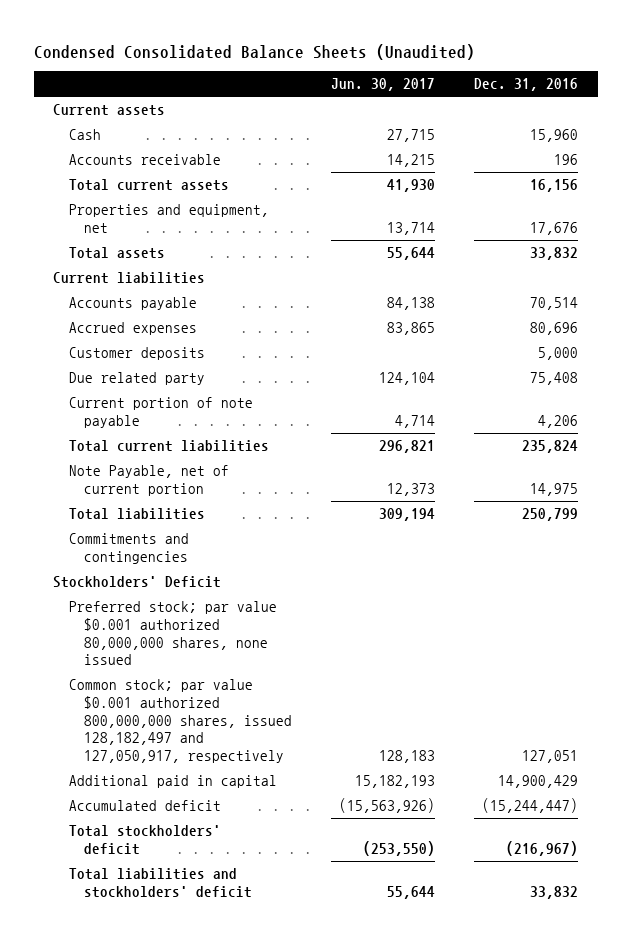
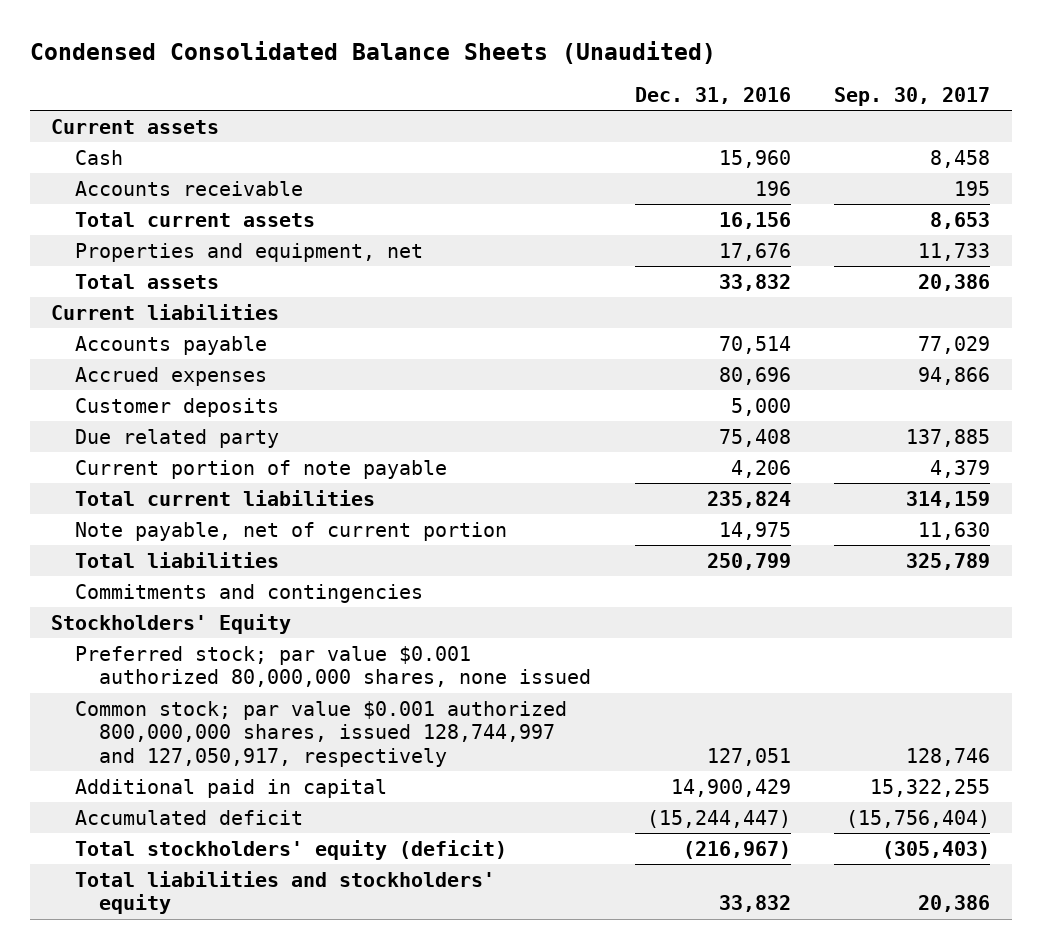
[331,78,436,92] Jun. 30, 2017 -> none
none -> [834,86,991,106] Sep. 30, 2017
[68,465,229,496] Note Payable, net of current portion -> [75,521,508,541] Note payable, net of current portion
[53,576,222,589] Stockholders' Deficit -> [51,613,292,634] Stockholders' Equity
[68,679,293,763] Common stock; par value $0.001 authorized 800,000,000 shares, issued 128,182,497 and 127,050,917, respectively -> [75,700,568,767] Common stock; par value $0.001 authorized 800,000,000 shares, issued 128,744,997 and 127,050,917, respectively
[68,825,221,855] Total stockholders' deficit -> [75,839,508,860] Total stockholders' equity (deficit)
[68,868,253,898] Total liabilities and stockholders' deficit -> [75,870,496,915] Total liabilities and stockholders' equity

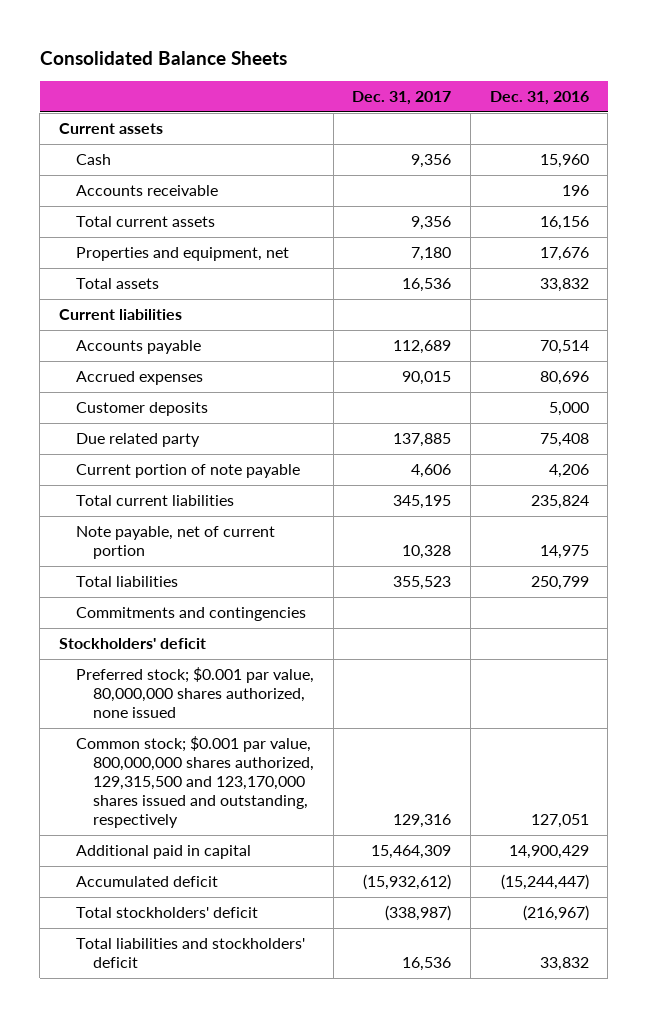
[29,40,716,64] Condensed Consolidated Balance Sheets (Unaudited) -> [39,50,287,65] Consolidated Balance Sheets
[834,86,991,106] Sep. 30, 2017 -> none
none -> [352,91,452,106] Dec. 31, 2017
[51,613,292,634] Stockholders' Equity -> [58,638,206,650] Stockholders' deficit
[75,645,592,688] Preferred stock; par value $0.001 authorized 80,000,000 shares, none issued -> [75,667,314,719] Preferred stock; $0.001 par value, 80,000,000 shares authorized, none issued
[75,700,568,767] Common stock; par value $0.001 authorized 800,000,000 shares, issued 128,744,997 and 127,050,917, respectively -> [75,736,314,828] Common stock; $0.001 par value, 800,000,000 shares authorized, 129,315,500 and 123,170,000 shares issued and outstanding, respectively
[75,839,508,860] Total stockholders' equity (deficit) -> [75,907,258,919] Total stockholders' deficit
[75,870,496,915] Total liabilities and stockholders' equity -> [75,938,305,969] Total liabilities and stockholders' deficit

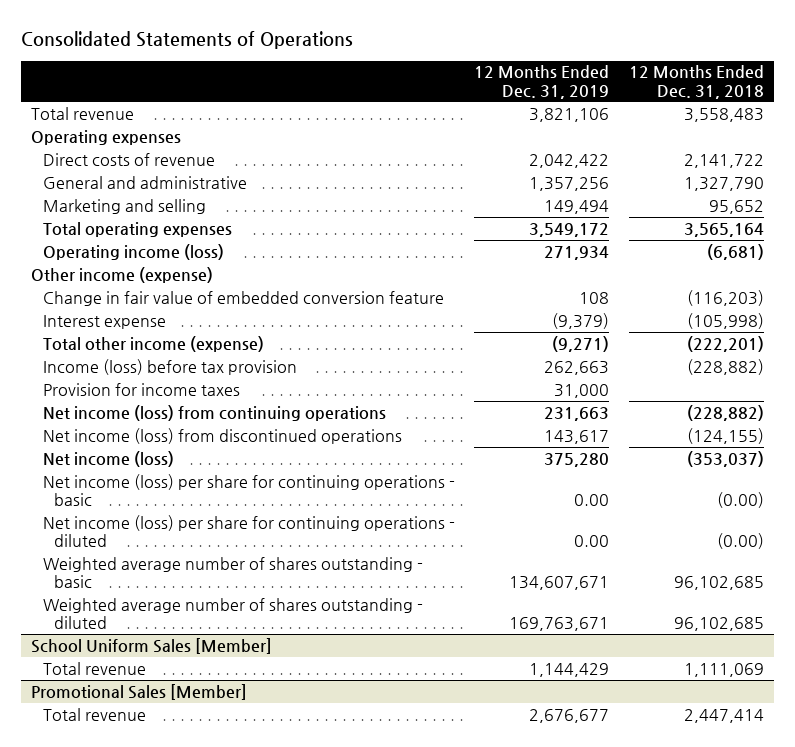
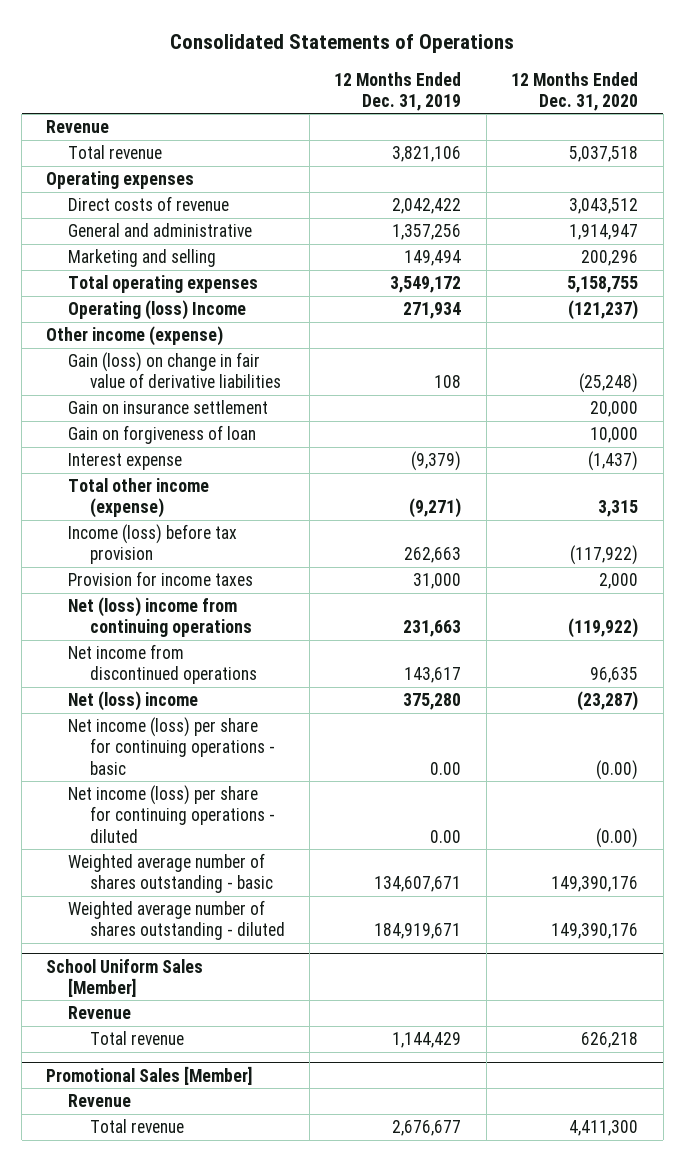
[628,65,764,99] 12 Months Ended Dec. 31, 2018 -> none
none -> [511,71,639,111] 12 Months Ended Dec. 31, 2020
none -> [46,120,110,134] Revenue
[42,243,224,260] Operating income (loss) -> [68,300,247,321] Operating (loss) Income
[42,290,444,306] Change in fair value of embedded conversion feature -> none
none -> [68,352,281,389] Gain (loss) on change in fair value of derivative liabilities
none -> [68,400,269,415] Gain on insurance settlement
none -> [68,425,257,445] Gain on forgiveness of loan
[42,404,386,421] Net income (loss) from continuing operations -> [68,597,252,638] Net (loss) income from continuing operations
[42,427,402,444] Net income (loss) from discontinued operations -> [68,644,257,685] Net income from discontinued operations
[42,450,174,467] Net income (loss) -> [68,691,199,712] Net (loss) income
[509,617,610,632] 169,763,671 -> [374,923,462,940] 184,919,671
none -> [68,1006,132,1020] Revenue
none -> [68,1094,132,1108] Revenue

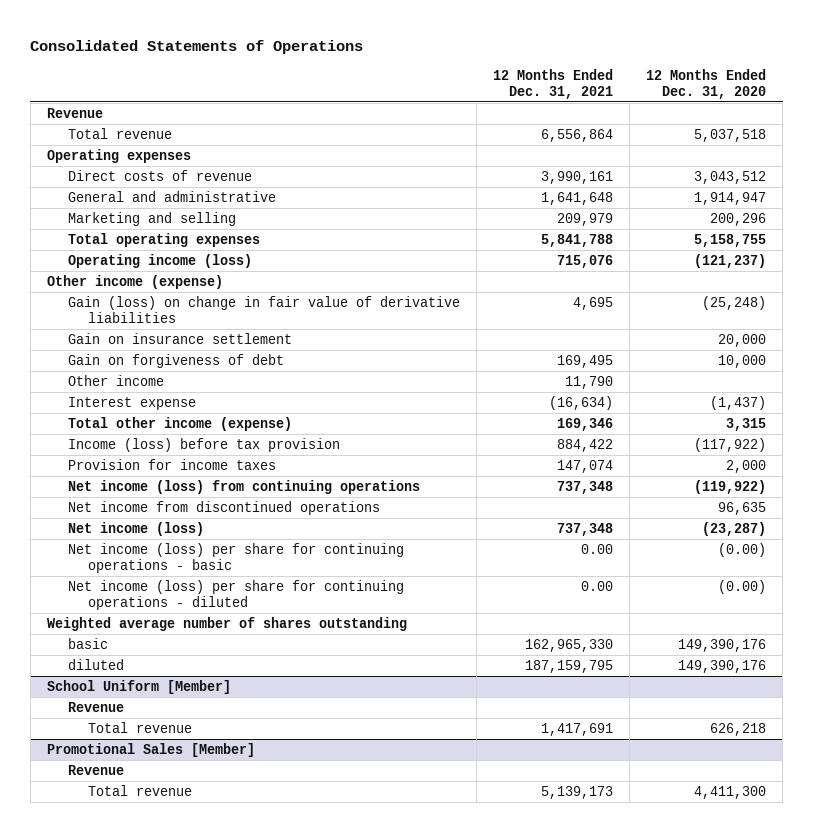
[334,71,462,111] 12 Months Ended Dec. 31, 2019 -> none
none -> [492,68,613,100] 12 Months Ended Dec. 31, 2021
[68,300,247,321] Operating (loss) Income -> [67,253,252,268] Operating income (loss)
[68,425,257,445] Gain on forgiveness of loan -> [67,353,284,368] Gain on forgiveness of debt
none -> [67,374,164,386] Other income
[68,597,252,638] Net (loss) income from continuing operations -> [67,479,420,494] Net income (loss) from continuing operations
[68,691,199,712] Net (loss) income -> [67,521,204,536] Net income (loss)
none -> [46,616,407,631] Weighted average number of shares outstanding
[68,853,273,894] Weighted average number of shares outstanding - basic -> [67,637,108,649] basic
[68,900,285,941] Weighted average number of shares outstanding - diluted -> [67,658,124,670] diluted
[46,958,204,997] School Uniform Sales [Member] -> [46,679,231,694] School Uniform [Member]

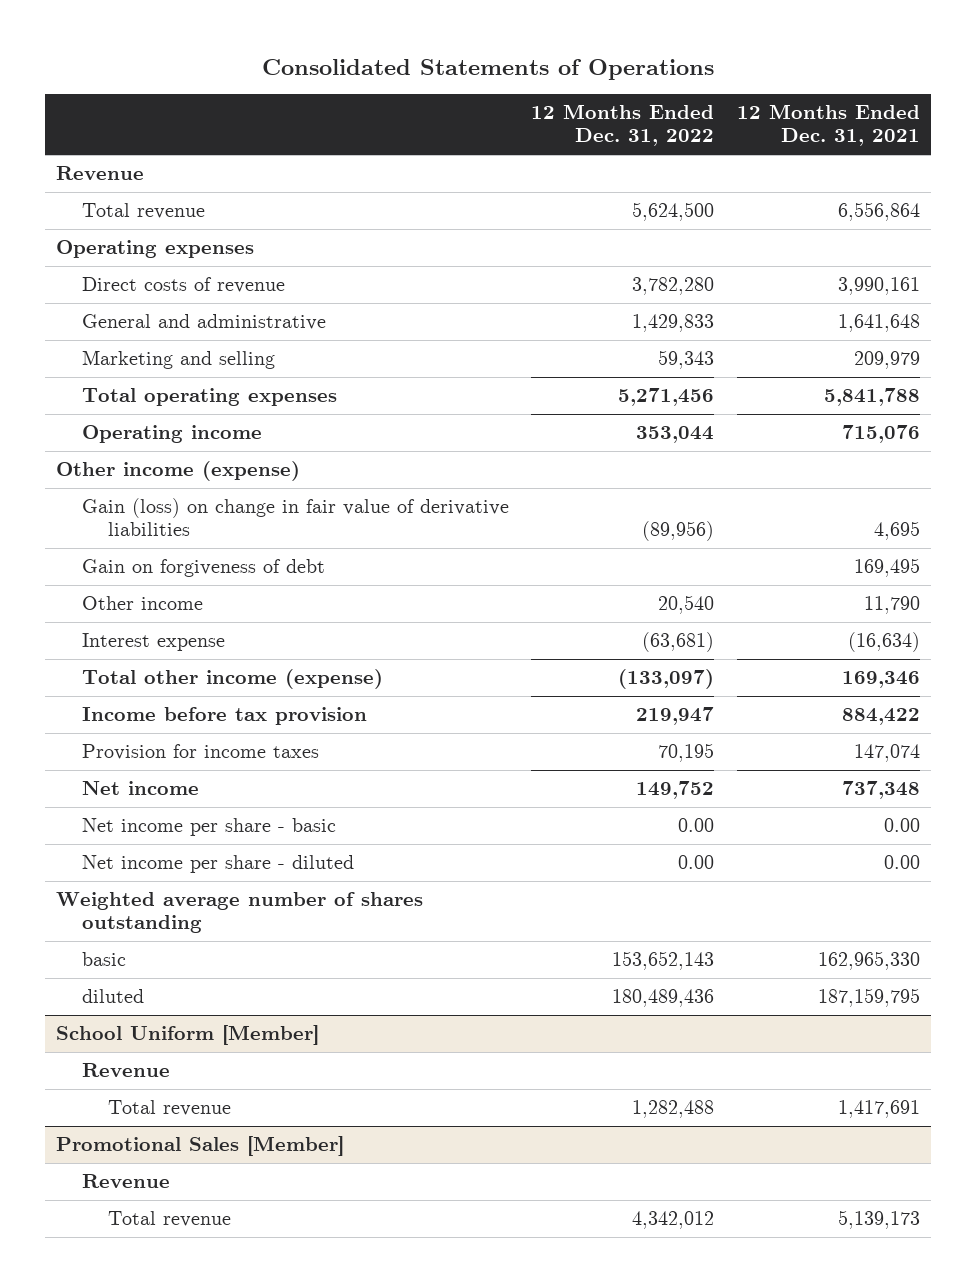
[645,68,766,100] 12 Months Ended Dec. 31, 2020 -> none
none -> [531,104,715,147] 12 Months Ended Dec. 31, 2022
[67,253,252,268] Operating income (loss) -> [81,425,262,444] Operating income
[67,332,292,344] Gain on insurance settlement -> none
[67,437,340,452] Income (loss) before tax provision -> [81,707,367,726] Income before tax provision
[67,479,420,494] Net income (loss) from continuing operations -> none
[67,500,380,515] Net income from discontinued operations -> none
[67,521,204,536] Net income (loss) -> [81,781,199,796] Net income
[67,542,404,574] Net income (loss) per share for continuing operations - basic -> [81,818,336,837] Net income per share - basic
[67,579,404,611] Net income (loss) per share for continuing operations - diluted -> [81,855,354,874] Net income per share - diluted

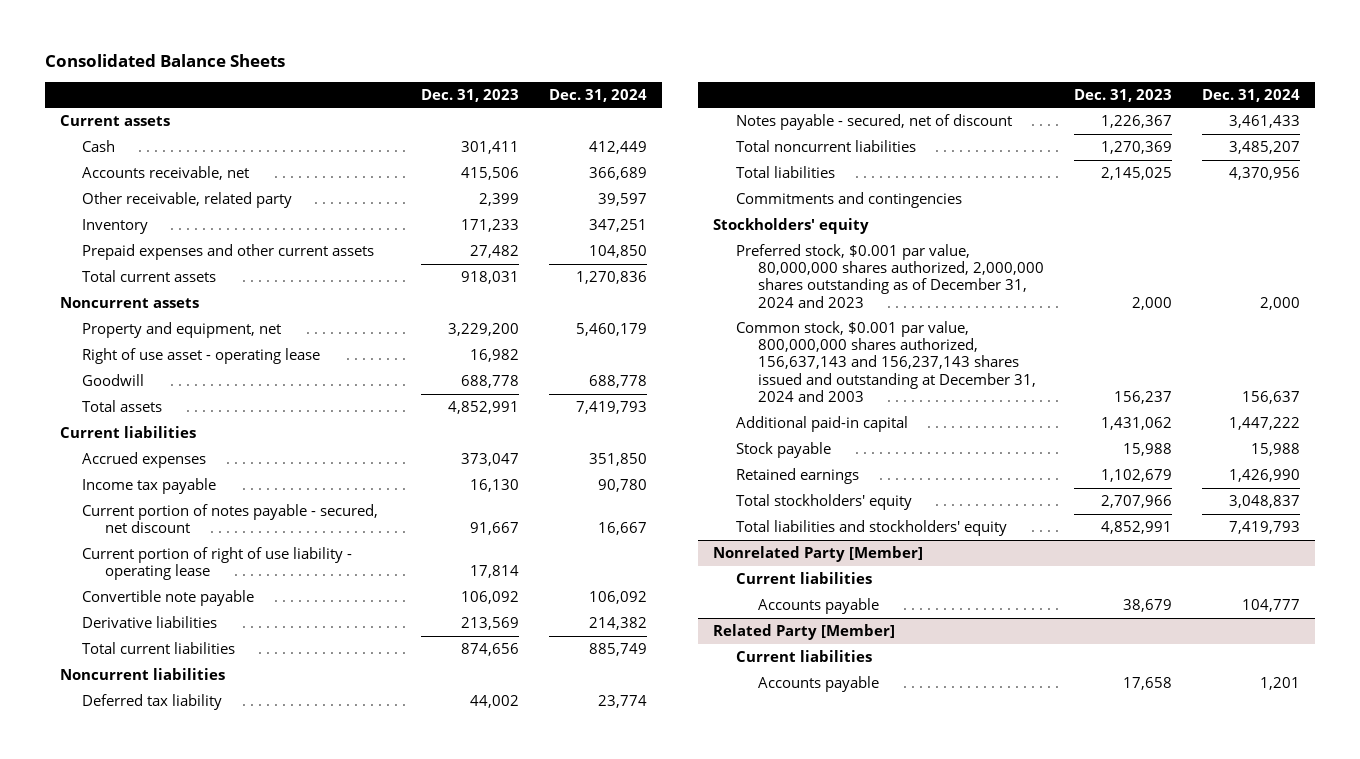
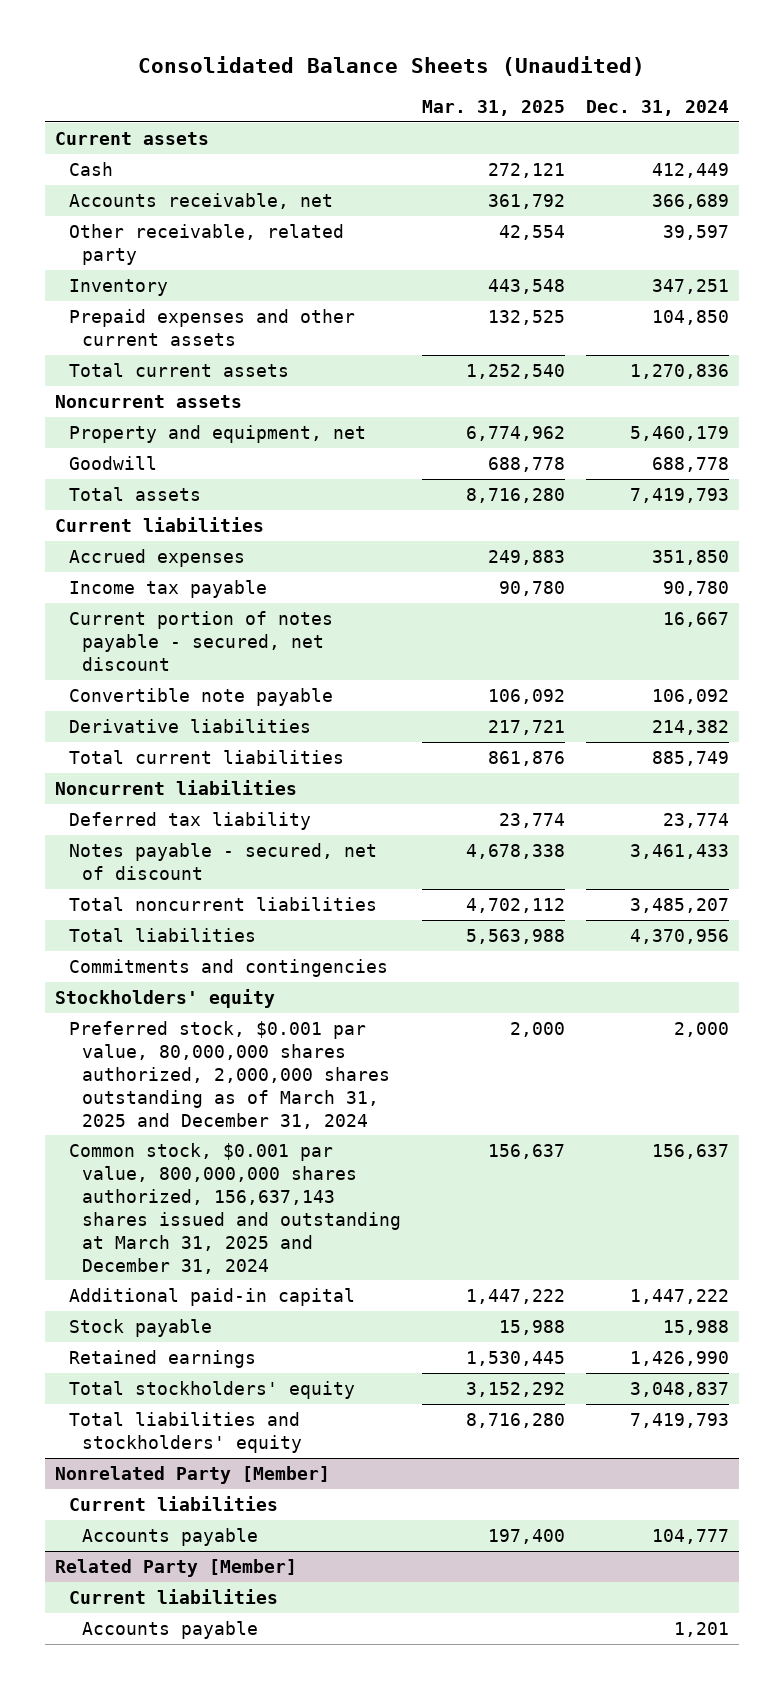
[44,54,285,68] Consolidated Balance Sheets -> [137,56,645,77] Consolidated Balance Sheets (Unaudited)
[420,88,519,102] Dec. 31, 2023 -> none
none -> [421,100,565,117] Mar. 31, 2025
[82,348,321,365] Right of use asset - operating lease -> none
[82,547,353,581] Current portion of right of use liability - operating lease -> none
[735,244,1045,308] Preferred stock, $0.001 par value, 80,000,000 shares authorized, 2,000,000 shares outstanding as of December 31, 2024 and 2023 -> [68,1020,390,1129] Preferred stock, $0.001 par value, 80,000,000 shares authorized, 2,000,000 shares outstanding as of March 31, 2025 and December 31, 2024
[735,321,1037,402] Common stock, $0.001 par value, 800,000,000 shares authorized, 156,637,143 and 156,237,143 shares issued and outstanding at December 31, 2024 and 2003 -> [68,1142,401,1274] Common stock, $0.001 par value, 800,000,000 shares authorized, 156,637,143 shares issued and outstanding at March 31, 2025 and December 31, 2024

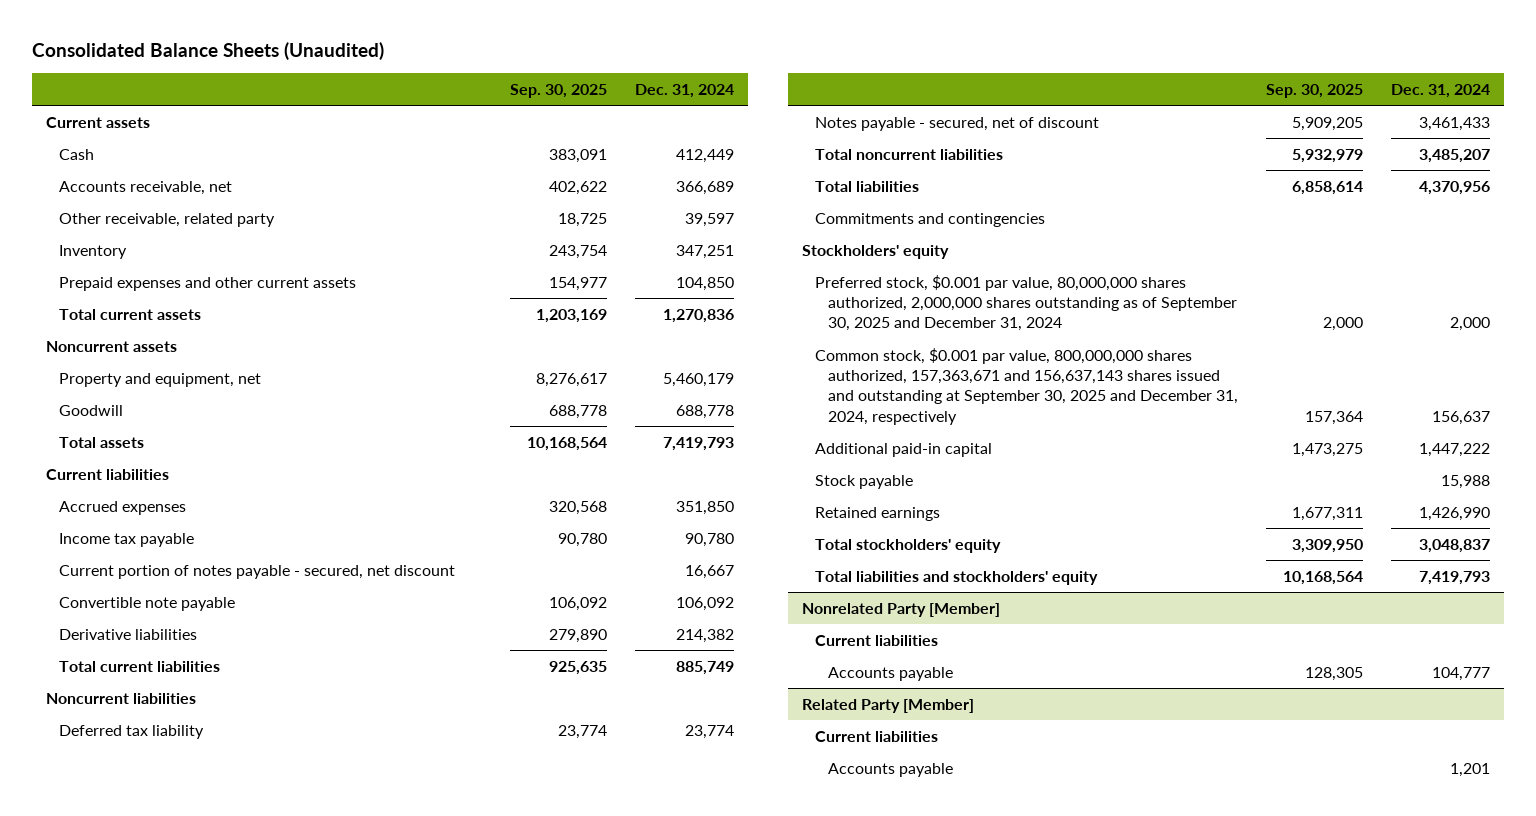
[421,100,565,117] Mar. 31, 2025 -> none
none -> [510,84,608,99] Sep. 30, 2025
[68,1020,390,1129] Preferred stock, $0.001 par value, 80,000,000 shares authorized, 2,000,000 shares outstanding as of March 31, 2025 and December 31, 2024 -> [815,275,1238,332] Preferred stock, $0.001 par value, 80,000,000 shares authorized, 2,000,000 shares outstanding as of September 30, 2025 and December 31, 2024
[68,1142,401,1274] Common stock, $0.001 par value, 800,000,000 shares authorized, 156,637,143 shares issued and outstanding at March 31, 2025 and December 31, 2024 -> [815,348,1239,425] Common stock, $0.001 par value, 800,000,000 shares authorized, 157,363,671 and 156,637,143 shares issued and outstanding at September 30, 2025 and December 31, 2024, respectively

